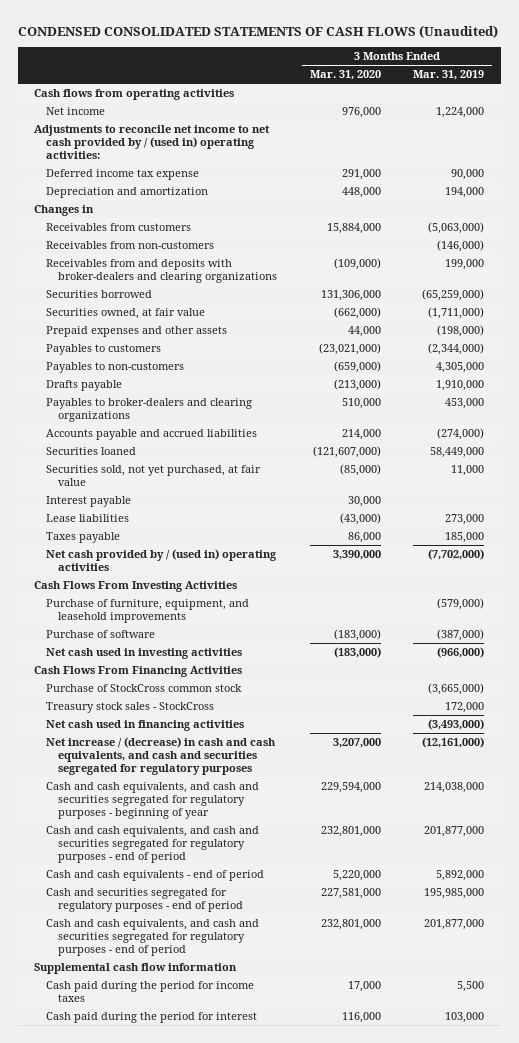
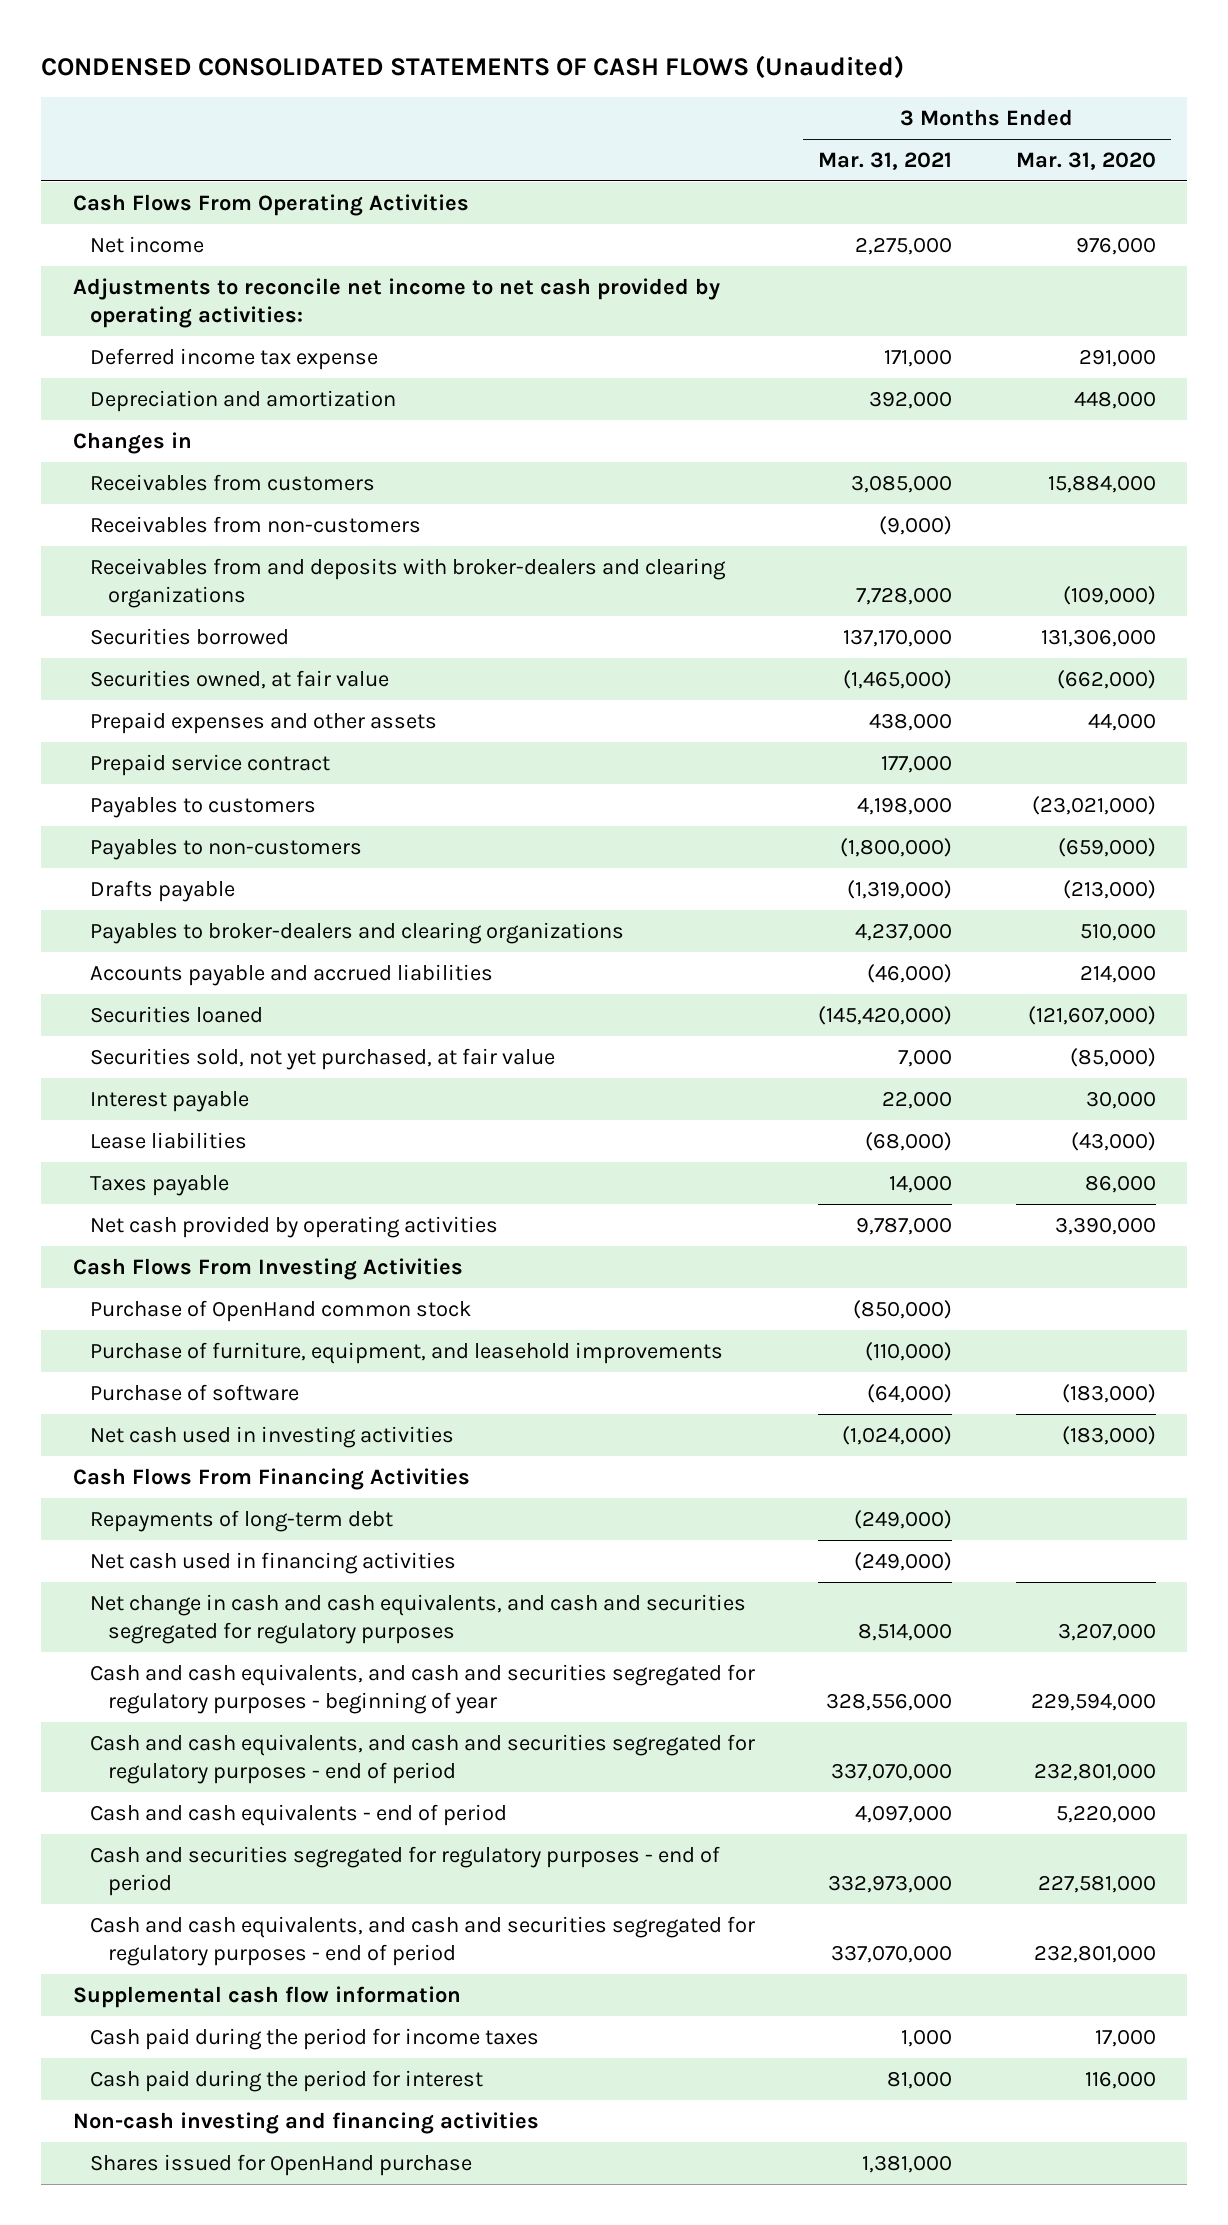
[413,70,485,81] Mar. 31, 2019 -> none
none -> [818,151,953,170] Mar. 31, 2021
[34,89,235,101] Cash flows from operating activities -> [72,193,469,216] Cash Flows From Operating Activities
[34,125,271,160] Adjustments to reconcile net income to net cash provided by / (used in) operating activities: -> [72,277,720,329] Adjustments to reconcile net income to net cash provided by operating activities:
none -> [90,753,331,776] Prepaid service contract
[46,549,278,572] Net cash provided by / (used in) operating activities -> [90,1215,499,1238] Net cash provided by operating activities
none -> [90,1299,472,1322] Purchase of OpenHand common stock
[46,684,243,693] Purchase of StockCross common stock -> none
[46,702,215,714] Treasury stock sales - StockCross -> none
none -> [90,1509,394,1532] Repayments of long-term debt
[46,737,277,776] Net increase / (decrease) in cash and cash equivalents, and cash and securities segregated for regulatory purposes -> [90,1593,747,1645] Net change in cash and cash equivalents, and cash and securities segregated for regulatory purposes
none -> [72,2111,539,2134] Non-cash investing and financing activities
none -> [90,2153,473,2176] Shares issued for OpenHand purchase

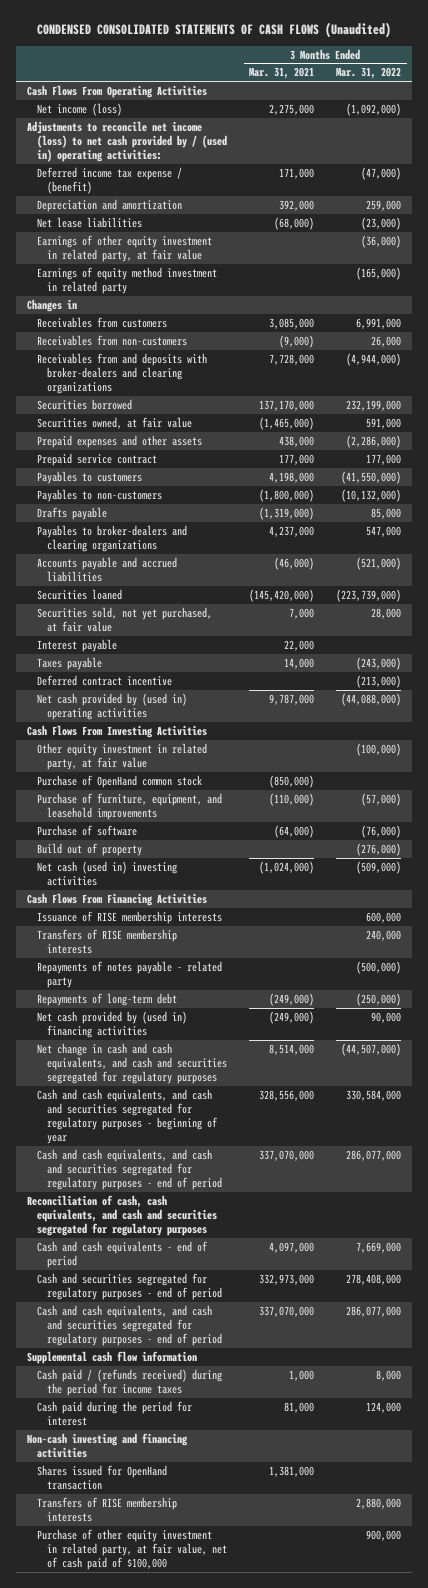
[1015,151,1156,170] Mar. 31, 2020 -> none
none -> [336,67,402,80] Mar. 31, 2022
[90,235,205,253] Net income -> [37,102,123,116] Net income (loss)
[72,277,720,329] Adjustments to reconcile net income to net cash provided by operating activities: -> [27,120,228,162] Adjustments to reconcile net income (loss) to net cash provided by / (used in) operating activities:
[90,347,379,370] Deferred income tax expense -> [37,166,183,194] Deferred income tax expense / (benefit)
none -> [37,216,143,228] Net lease liabilities
none -> [37,234,213,262] Earnings of other equity investment in related party, at fair value
none -> [37,266,218,294] Earnings of equity method investment in related party
[90,1131,248,1149] Lease liabilities -> none
none -> [37,674,173,686] Deferred contract incentive
[90,1215,499,1238] Net cash provided by operating activities -> [37,692,188,720] Net cash provided by (used in) operating activities
none -> [37,742,208,770] Other equity investment in related party, at fair value
none -> [37,842,143,856] Build out of property
[90,1425,455,1448] Net cash used in investing activities -> [37,860,178,886] Net cash (used in) investing activities
none -> [37,910,223,924] Issuance of RISE membership interests
none -> [37,928,178,954] Transfers of RISE membership interests
none -> [37,960,223,988] Repayments of notes payable - related party
[90,1551,457,1574] Net cash used in financing activities -> [37,1010,188,1038] Net cash provided by (used in) financing activities
none -> [27,1194,218,1236] Reconciliation of cash, cash equivalents, and cash and securities segregated for regulatory purposes
[90,2027,540,2050] Cash paid during the period for income taxes -> [37,1368,223,1396] Cash paid / (refunds received) during the period for income taxes
[90,2153,473,2176] Shares issued for OpenHand purchase -> [37,1464,168,1490] Shares issued for OpenHand transaction
none -> [37,1496,178,1522] Transfers of RISE membership interests
none -> [37,1528,227,1570] Purchase of other equity investment in related party, at fair value, net of cash paid of $100,000

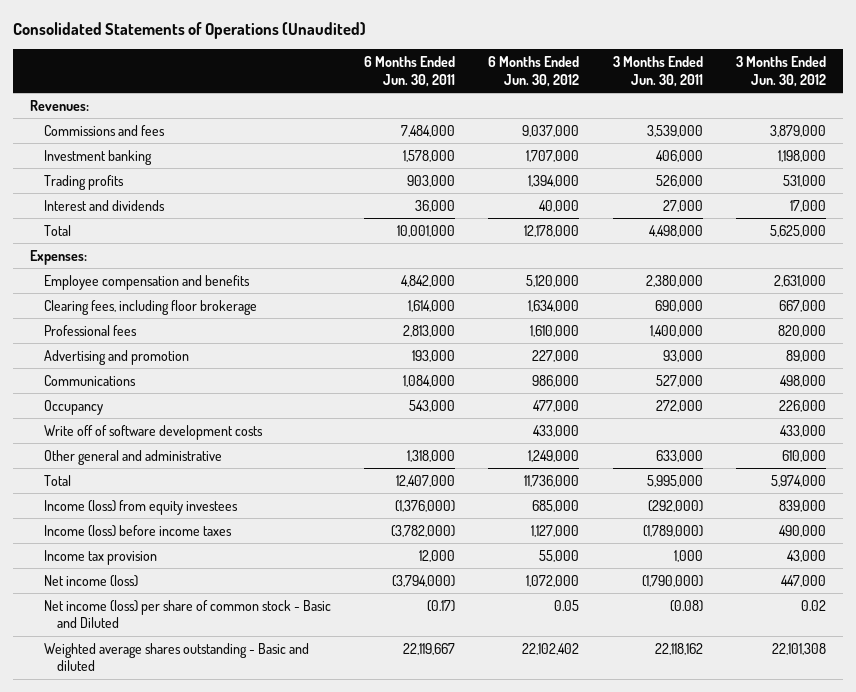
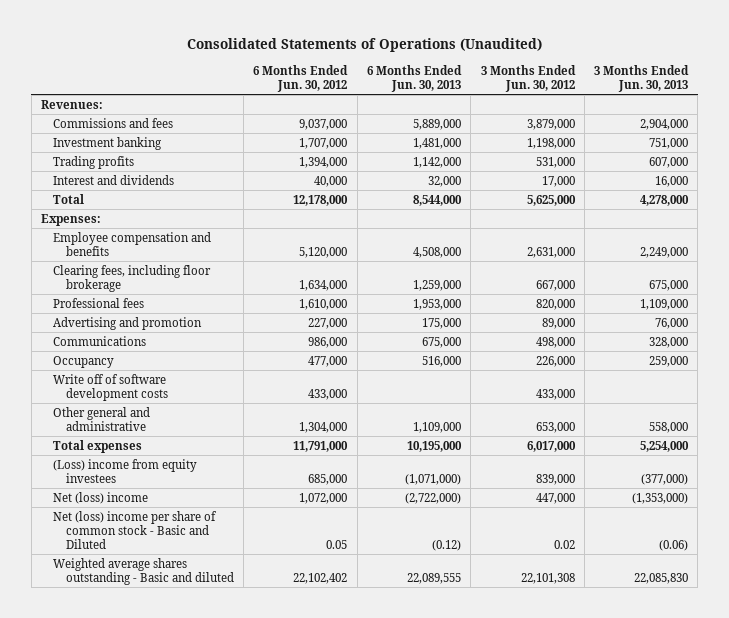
[363,56,455,87] 6 Months Ended Jun. 30, 2011 -> none
[612,56,703,87] 3 Months Ended Jun. 30, 2011 -> none
none -> [367,64,463,92] 6 Months Ended Jun. 30, 2013
none -> [594,64,690,92] 3 Months Ended Jun. 30, 2013
[43,524,232,537] Income (loss) before income taxes -> none
[43,549,157,565] Income tax provision -> none
[528,449,580,462] 1,249,000 -> [299,421,348,433] 1,304,000
[782,449,827,462] 610,000 -> [535,421,575,433] 653,000
[43,474,71,486] Total -> [53,439,143,453] Total expenses
[524,474,580,487] 11,736,000 -> [293,440,349,452] 11,791,000
[771,474,827,487] 5,974,000 -> [526,440,576,452] 6,017,000
[43,499,238,515] Income (loss) from equity investees -> [53,458,198,483] (Loss) income from equity investees
[43,574,138,587] Net income (loss) -> [53,491,149,504] Net (loss) income
[43,599,331,629] Net income (loss) per share of common stock - Basic and Diluted -> [53,510,218,549] Net (loss) income per share of common stock - Basic and Diluted

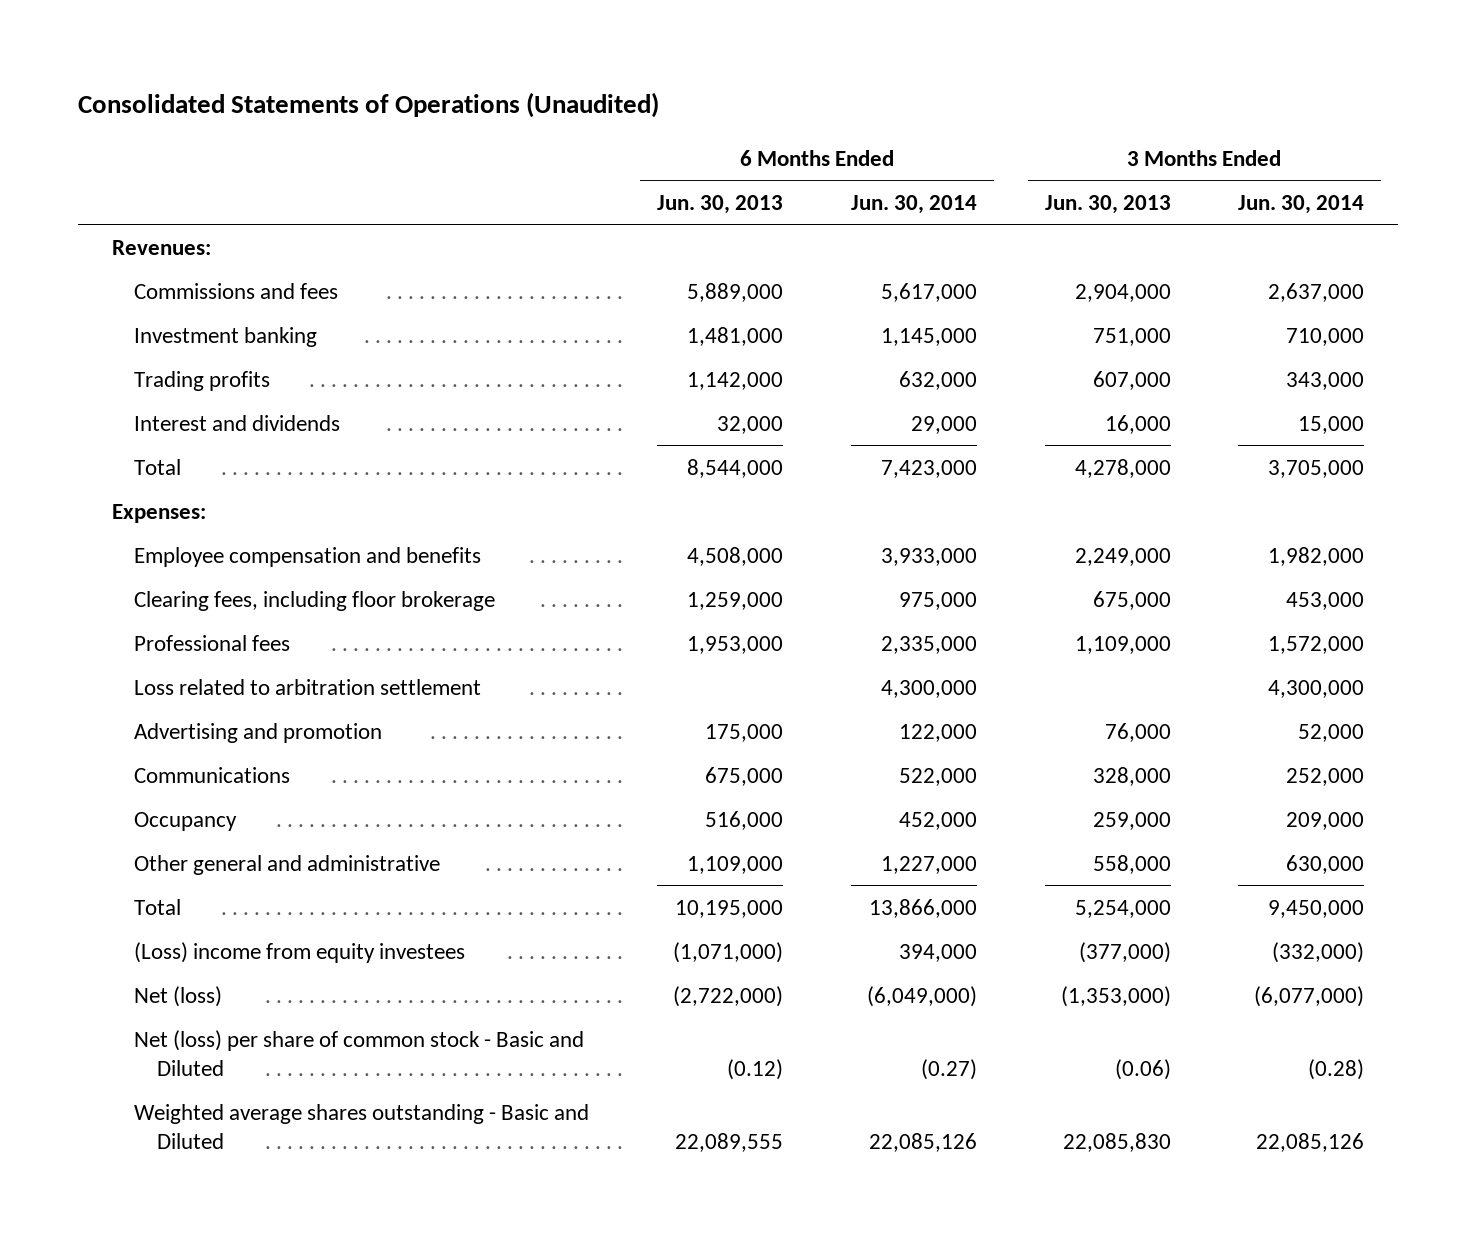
[253,64,349,92] 6 Months Ended Jun. 30, 2012 -> none
[480,64,576,92] 3 Months Ended Jun. 30, 2012 -> none
none -> [850,194,977,214] Jun. 30, 2014
none -> [1238,194,1365,214] Jun. 30, 2014
none -> [134,678,482,695] Loss related to arbitration settlement
[53,373,168,401] Write off of software development costs -> none
[53,439,143,453] Total expenses -> [134,898,182,915] Total
[53,491,149,504] Net (loss) income -> [134,985,223,1007] Net (loss)
[53,510,218,549] Net (loss) income per share of common stock - Basic and Diluted -> [134,1029,585,1076] Net (loss) per share of common stock - Basic and Diluted
[53,557,234,585] Weighted average shares outstanding - Basic and diluted -> [134,1103,590,1149] Weighted average shares outstanding - Basic and Diluted

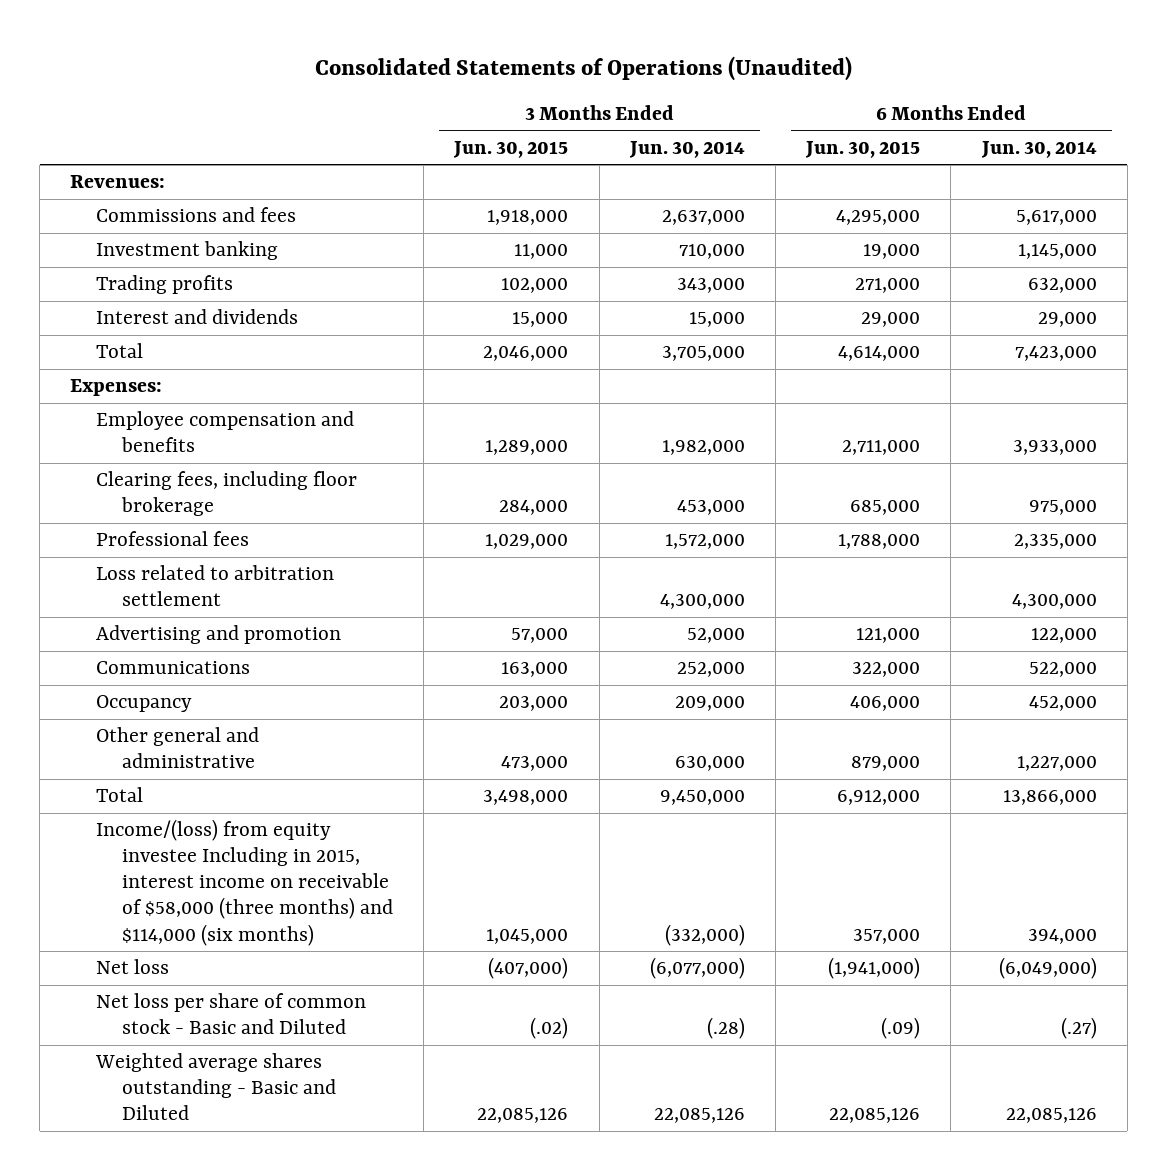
[656,194,783,214] Jun. 30, 2013 -> none
[1044,194,1171,214] Jun. 30, 2013 -> none
none -> [453,140,569,158] Jun. 30, 2015
none -> [805,140,921,158] Jun. 30, 2015
[134,941,466,963] (Loss) income from equity investees -> [96,819,393,946] Income/(loss) from equity investee Including in 2015, interest income on receivable of $58,000 (three months) and $114,000 (six months)
[134,985,223,1007] Net (loss) -> [96,959,170,975] Net loss
[134,1029,585,1076] Net (loss) per share of common stock - Basic and Diluted -> [96,993,367,1035] Net loss per share of common stock - Basic and Diluted
[920,1058,977,1080] (0.27) -> [1060,1017,1097,1040] (.27)
[1308,1058,1365,1080] (0.28) -> [706,1017,745,1040] (.28)

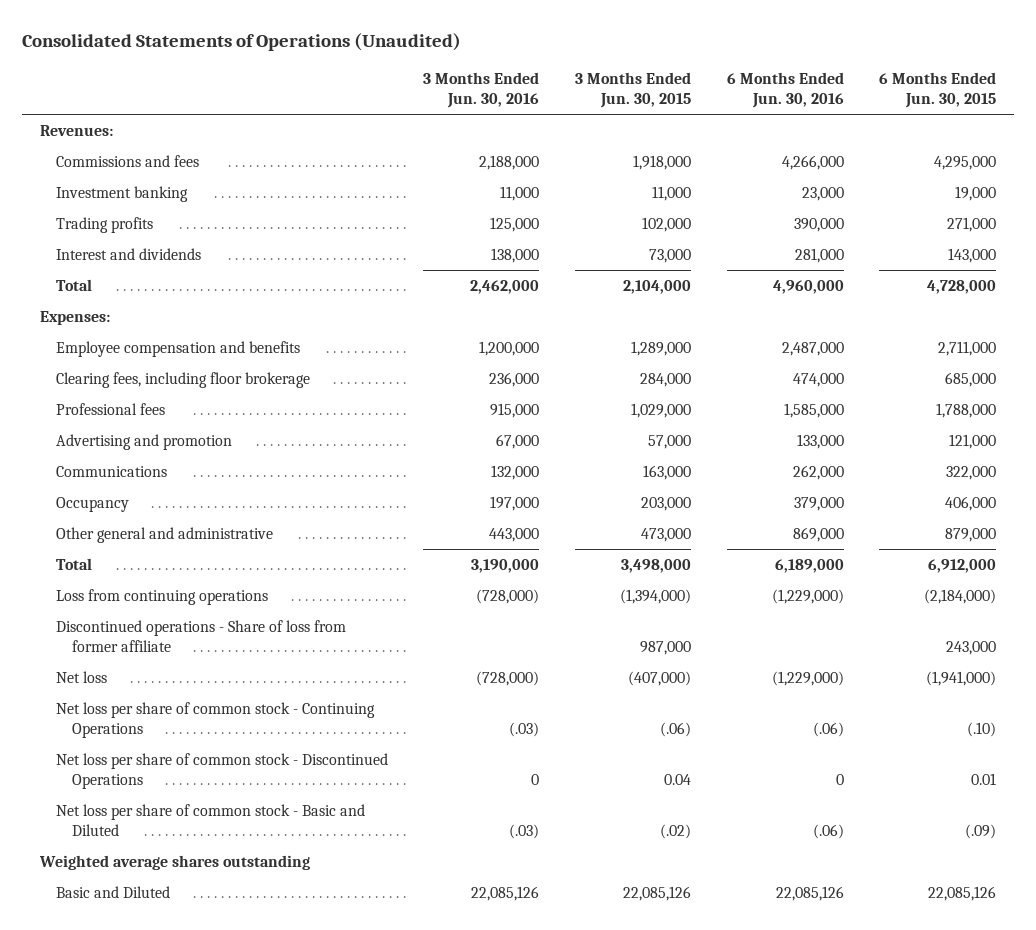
[628,140,745,158] Jun. 30, 2014 -> none
[980,140,1097,158] Jun. 30, 2014 -> none
none -> [423,72,540,109] 3 Months Ended Jun. 30, 2016
none -> [726,72,844,109] 6 Months Ended Jun. 30, 2016
[512,312,569,328] 15,000 -> [649,248,692,263] 73,000
[861,312,921,328] 29,000 -> [948,247,997,263] 143,000
[483,346,569,362] 2,046,000 -> [623,279,692,294] 2,104,000
[838,346,921,362] 4,614,000 -> [927,279,997,294] 4,728,000
[96,565,335,607] Loss related to arbitration settlement -> none
[96,819,393,946] Income/(loss) from equity investee Including in 2015, interest income on receivable of $58,000 (three months) and $114,000 (six months) -> none
none -> [55,588,268,605] Loss from continuing operations
none -> [55,619,346,653] Discontinued operations - Share of loss from former affiliate
none -> [55,701,375,739] Net loss per share of common stock - Continuing Operations
none -> [55,752,388,790] Net loss per share of common stock - Discontinued Operations
none -> [38,854,310,870] Weighted average shares outstanding
[95,1053,336,1121] Weighted average shares outstanding - Basic and Diluted -> [55,885,170,898] Basic and Diluted

